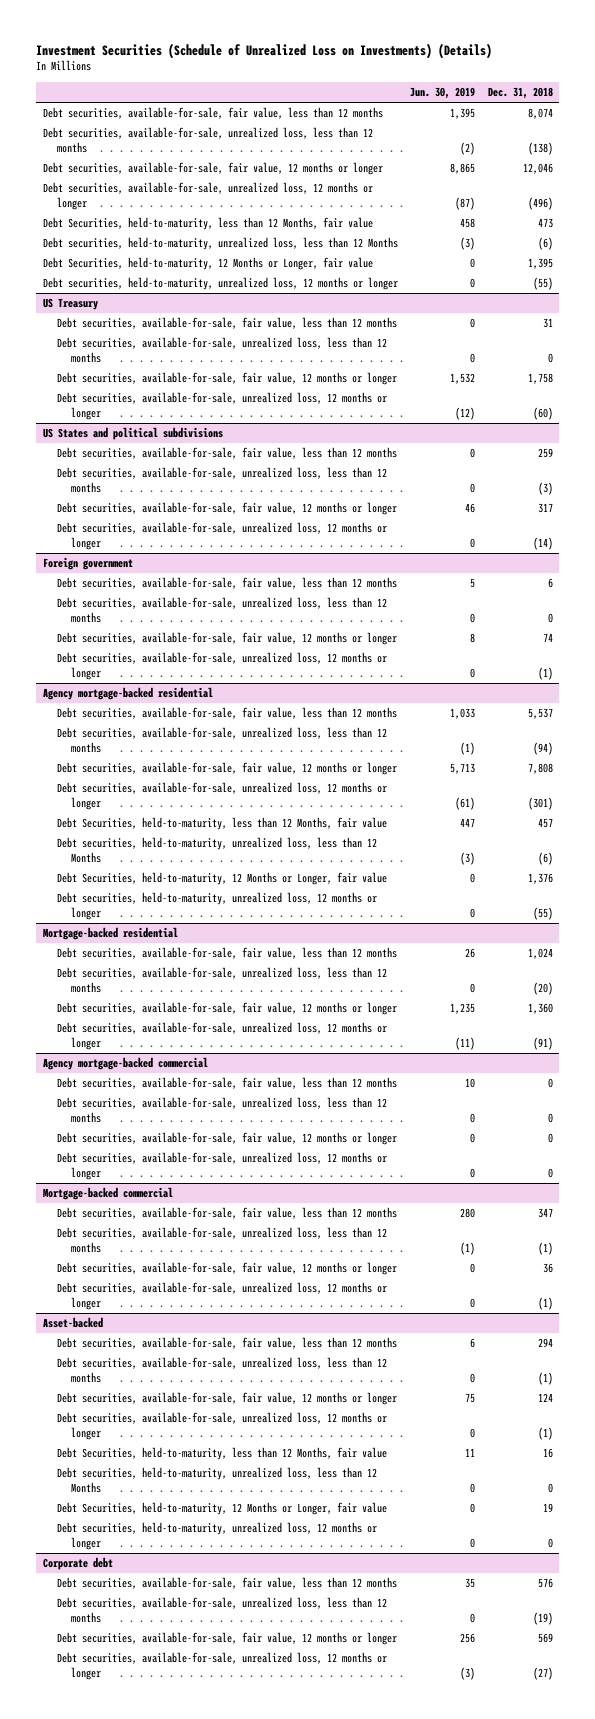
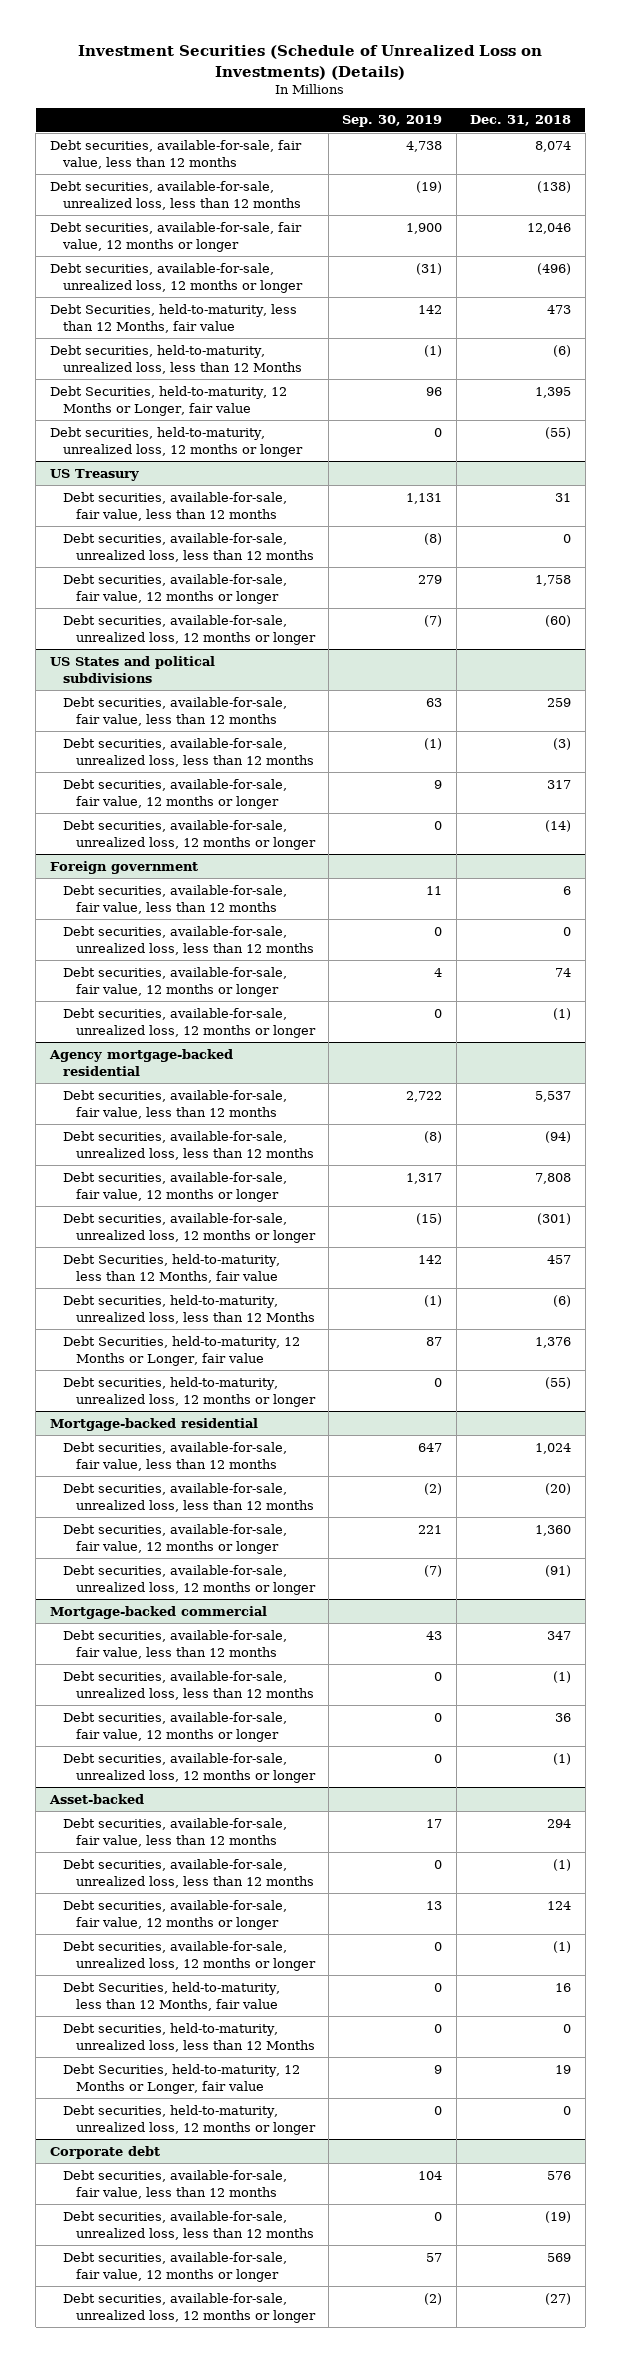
[410,87,476,100] Jun. 30, 2019 -> none
none -> [342,115,443,128] Sep. 30, 2019
[42,1057,208,1071] Agency mortgage-backed commercial -> none
[56,1077,397,1090] Debt securities, available-for-sale, fair value, less than 12 months -> none
[56,1097,387,1124] Debt securities, available-for-sale, unrealized loss, less than 12 months -> none
[56,1132,397,1146] Debt securities, available-for-sale, fair value, 12 months or longer -> none
[56,1152,387,1181] Debt securities, available-for-sale, unrealized loss, 12 months or longer -> none

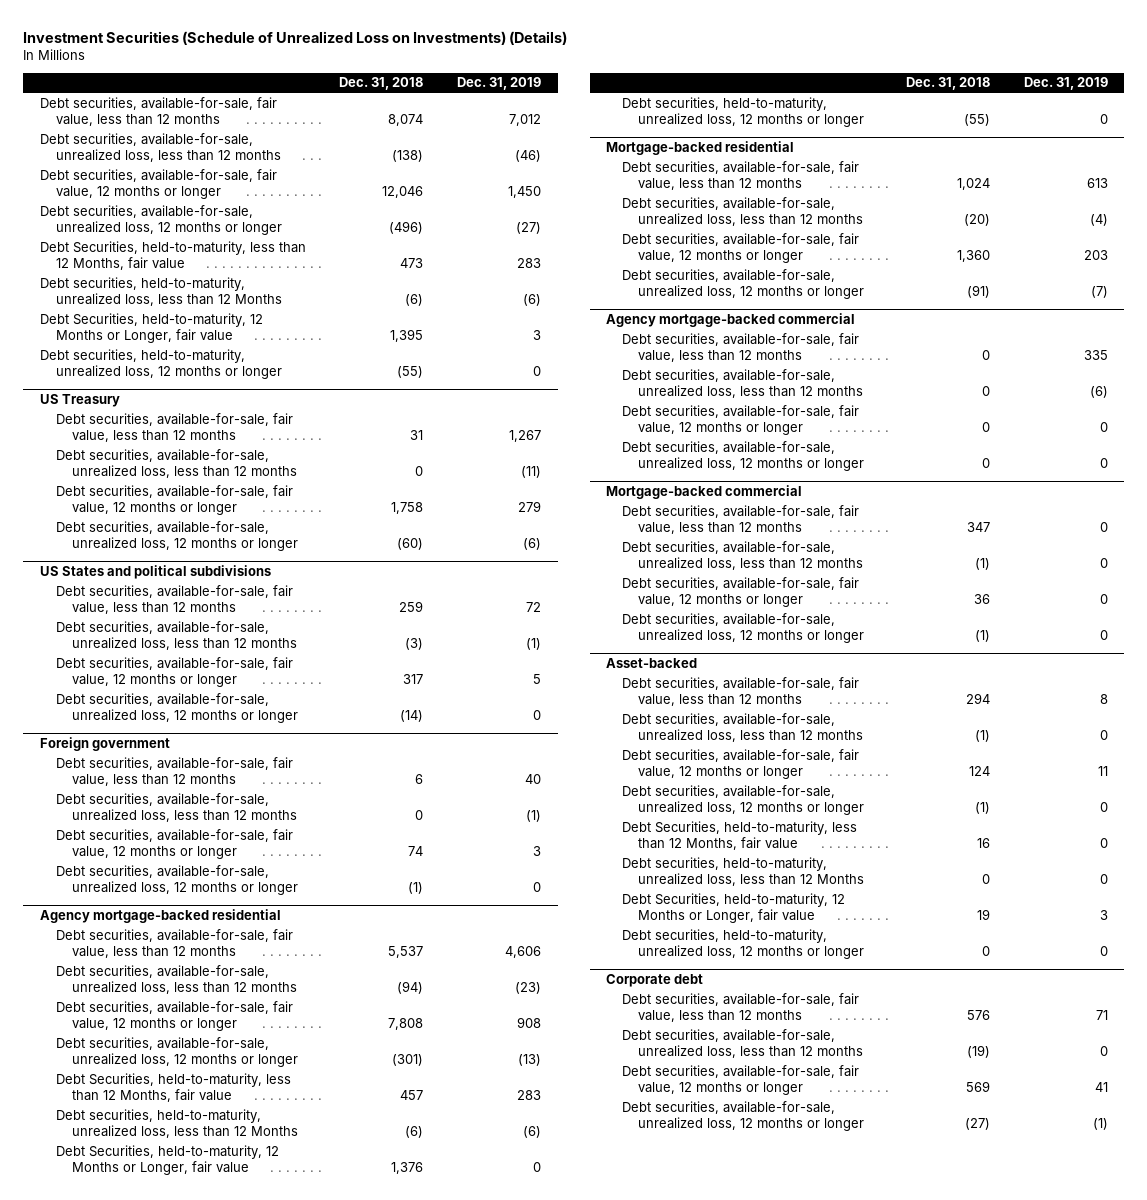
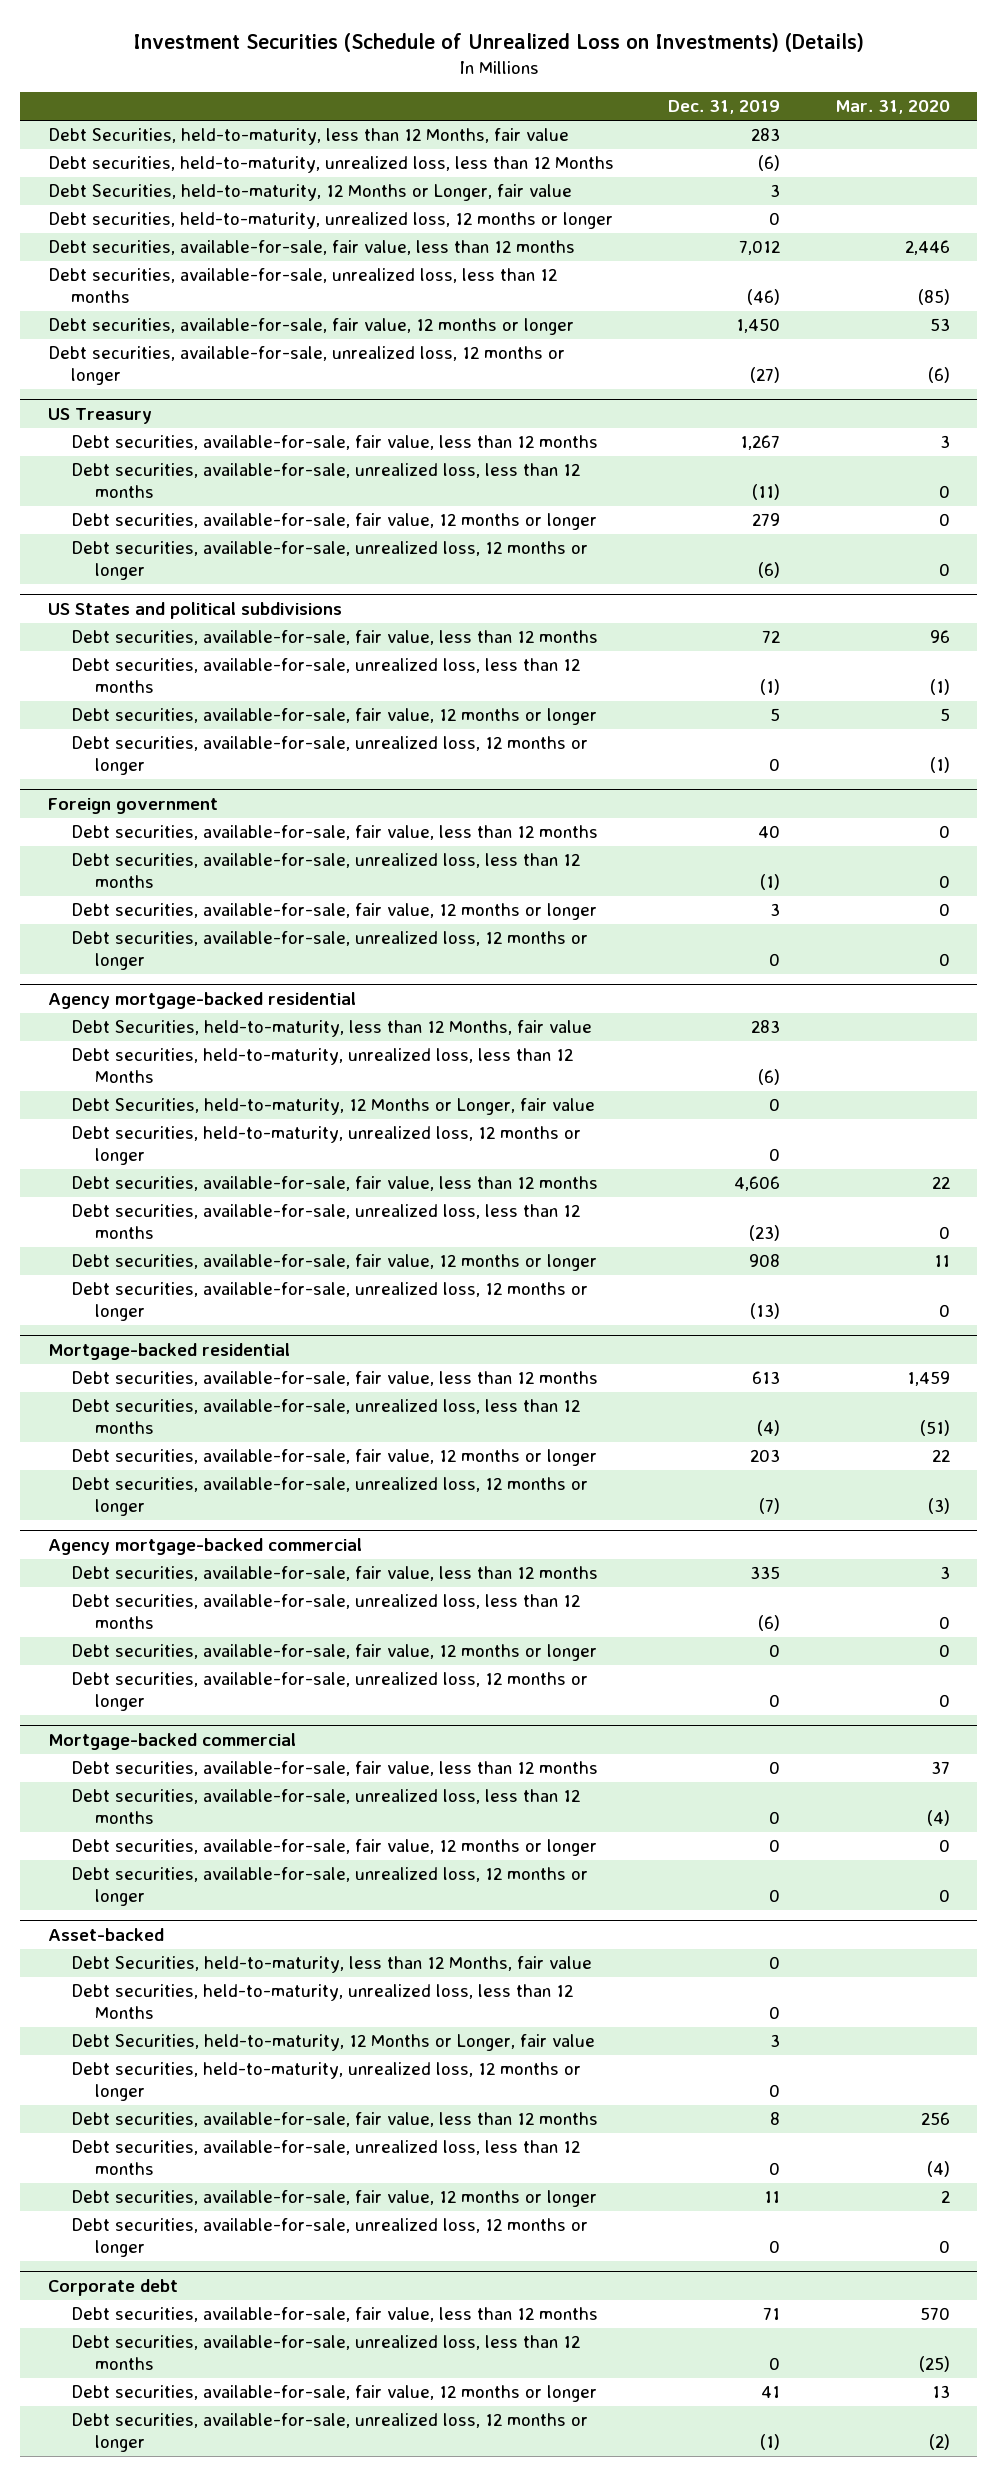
[339,77,424,91] Dec. 31, 2018 -> none
none -> [835,100,951,115] Mar. 31, 2020
[39,96,277,126] Debt securities, available-for-sale, fair value, less than 12 months -> [47,240,575,256] Debt securities, available-for-sale, fair value, less than 12 months
[39,132,281,162] Debt securities, available-for-sale, unrealized loss, less than 12 months -> [47,268,557,303] Debt securities, available-for-sale, unrealized loss, less than 12 months
[39,168,277,199] Debt securities, available-for-sale, fair value, 12 months or longer -> [47,318,574,336] Debt securities, available-for-sale, fair value, 12 months or longer
[39,204,282,235] Debt securities, available-for-sale, unrealized loss, 12 months or longer -> [47,346,565,385] Debt securities, available-for-sale, unrealized loss, 12 months or longer
[55,928,293,958] Debt securities, available-for-sale, fair value, less than 12 months -> [71,1176,599,1192] Debt securities, available-for-sale, fair value, less than 12 months
[55,964,297,994] Debt securities, available-for-sale, unrealized loss, less than 12 months -> [71,1204,581,1239] Debt securities, available-for-sale, unrealized loss, less than 12 months
[55,1000,293,1031] Debt securities, available-for-sale, fair value, 12 months or longer -> [71,1254,598,1272] Debt securities, available-for-sale, fair value, 12 months or longer
[55,1036,298,1067] Debt securities, available-for-sale, unrealized loss, 12 months or longer -> [71,1282,589,1321] Debt securities, available-for-sale, unrealized loss, 12 months or longer
[622,676,860,706] Debt securities, available-for-sale, fair value, less than 12 months -> [71,2112,599,2128] Debt securities, available-for-sale, fair value, less than 12 months
[622,712,864,742] Debt securities, available-for-sale, unrealized loss, less than 12 months -> [71,2140,581,2175] Debt securities, available-for-sale, unrealized loss, less than 12 months
[622,748,860,779] Debt securities, available-for-sale, fair value, 12 months or longer -> [71,2190,598,2208] Debt securities, available-for-sale, fair value, 12 months or longer
[622,784,865,815] Debt securities, available-for-sale, unrealized loss, 12 months or longer -> [71,2218,589,2257] Debt securities, available-for-sale, unrealized loss, 12 months or longer

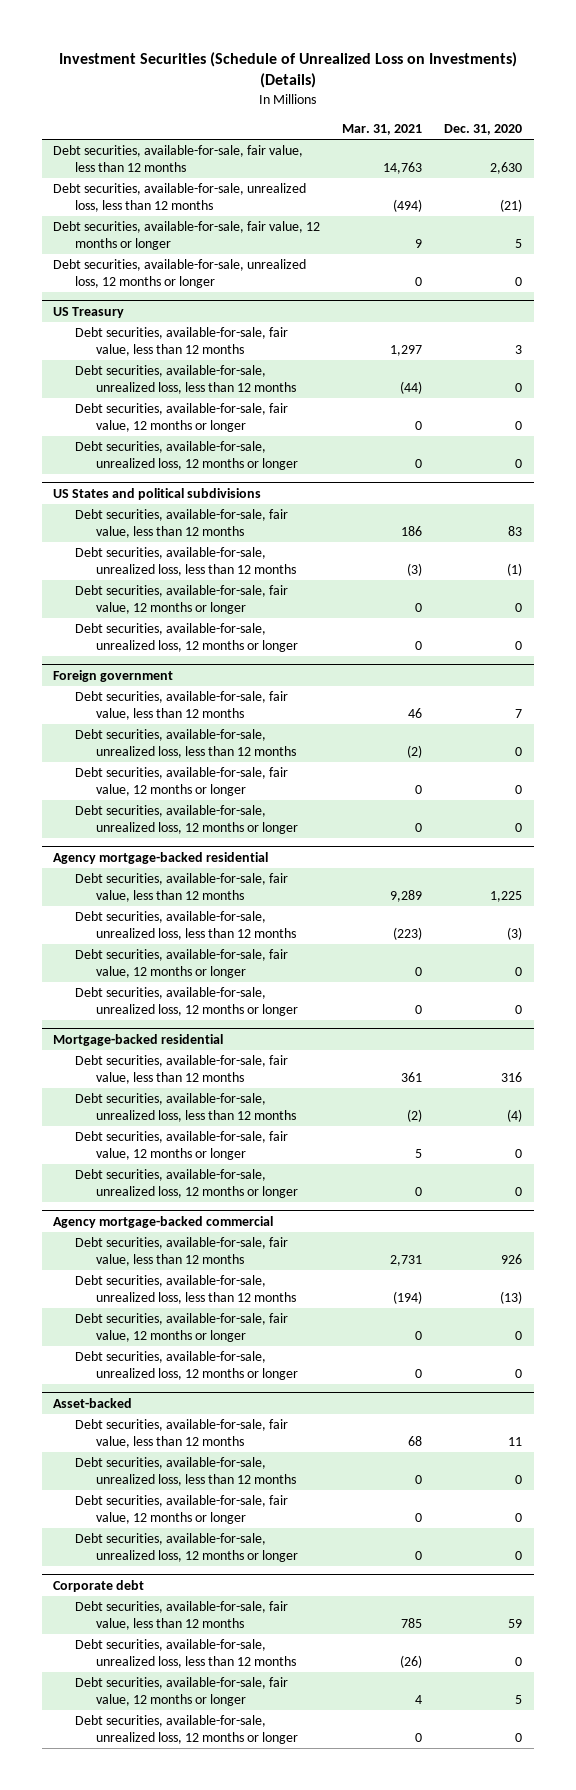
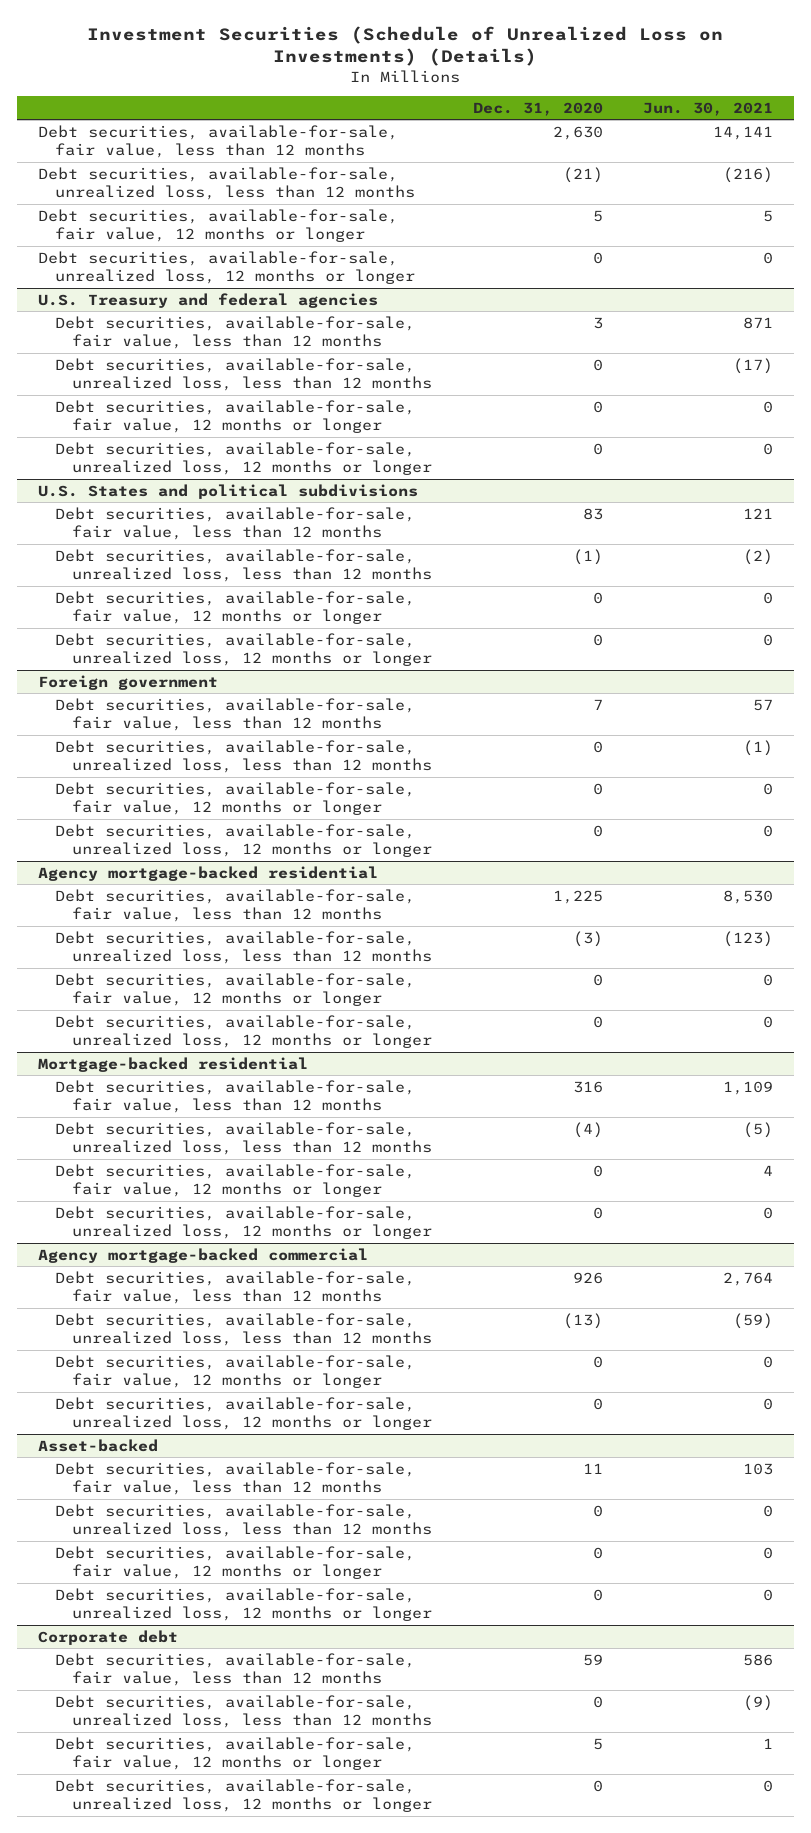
[342,124,423,136] Mar. 31, 2021 -> none
none -> [643,101,774,116] Jun. 30, 2021
[53,306,125,318] US Treasury -> [37,292,378,308] U.S. Treasury and federal agencies
[53,487,262,500] US States and political subdivisions -> [37,483,418,499] U.S. States and political subdivisions

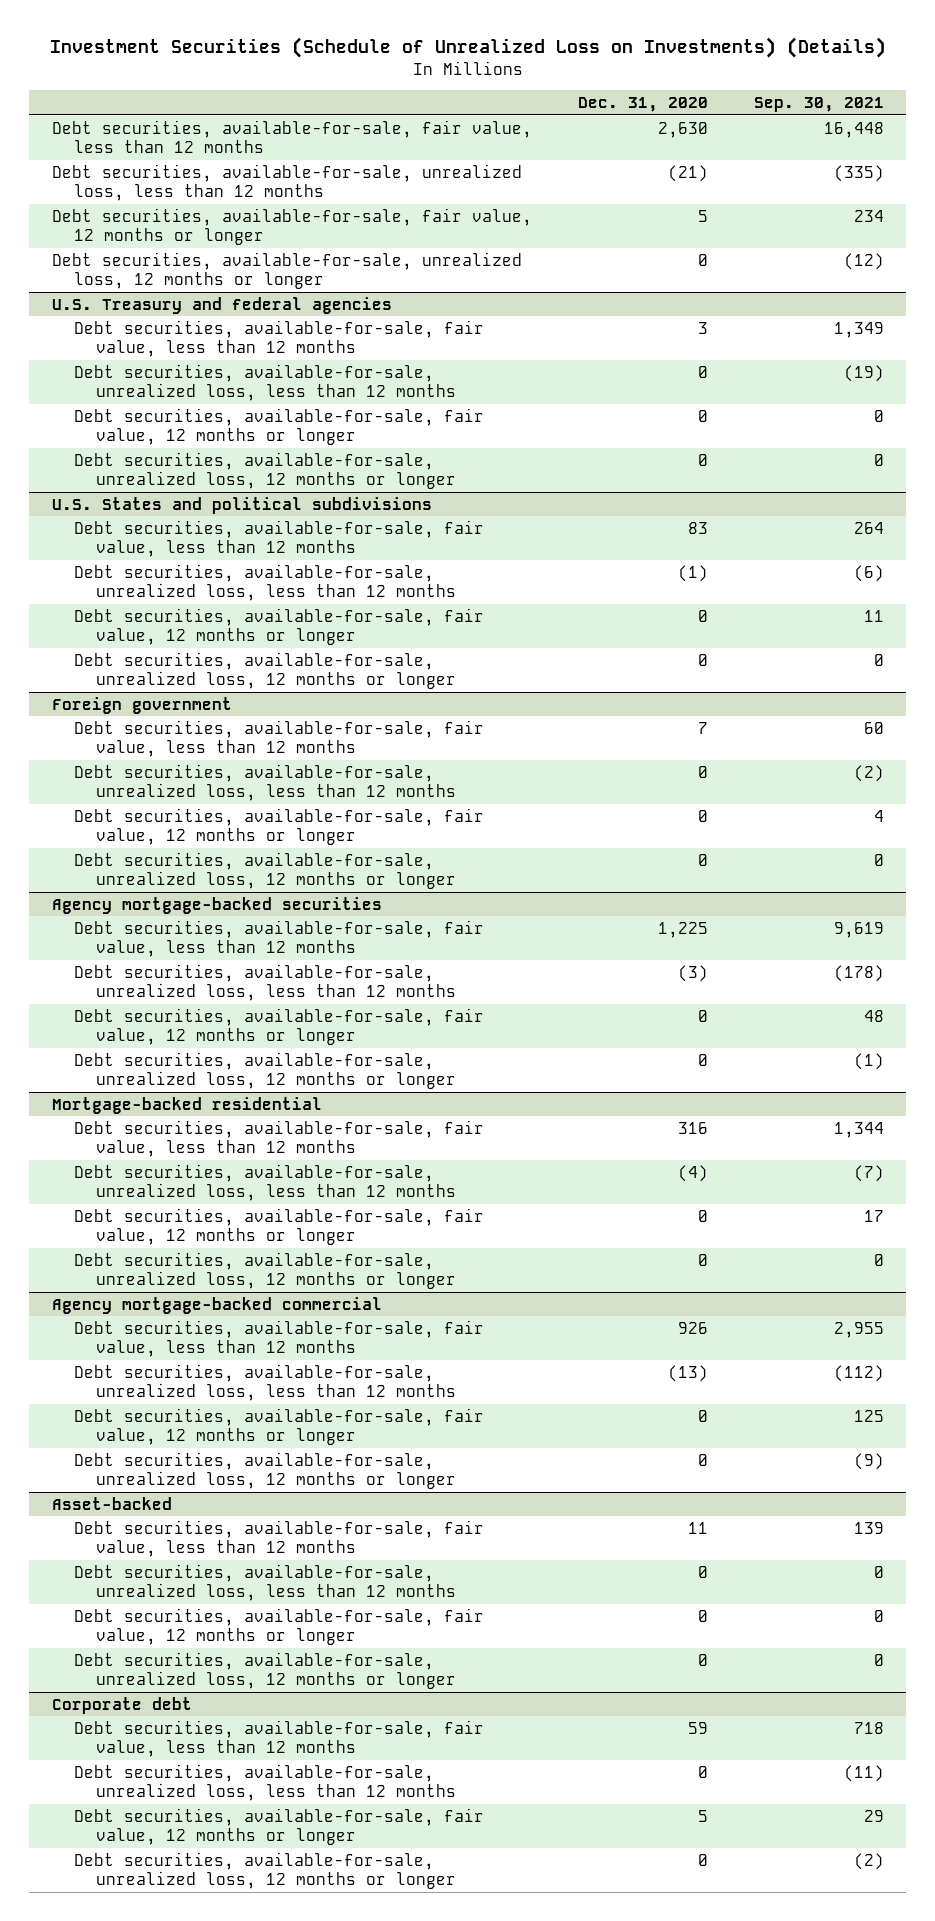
[643,101,774,116] Jun. 30, 2021 -> none
none -> [753,96,884,112] Sep. 30, 2021
[37,865,378,881] Agency mortgage-backed residential -> [51,896,382,914] Agency mortgage-backed securities

